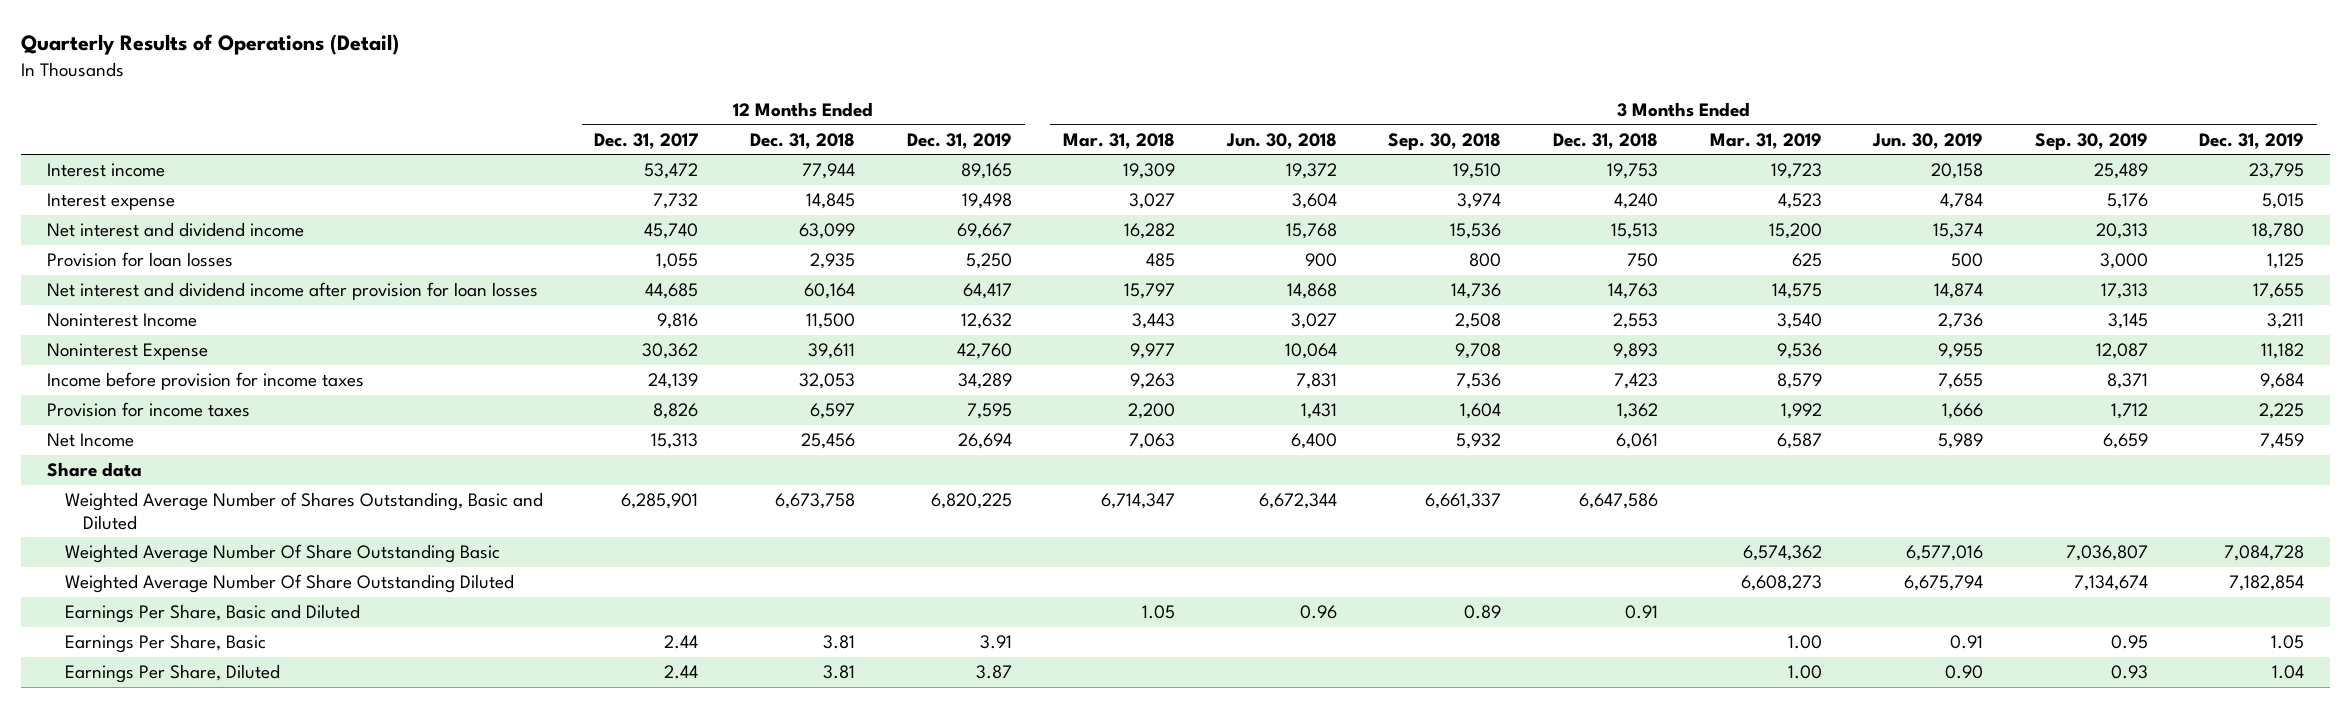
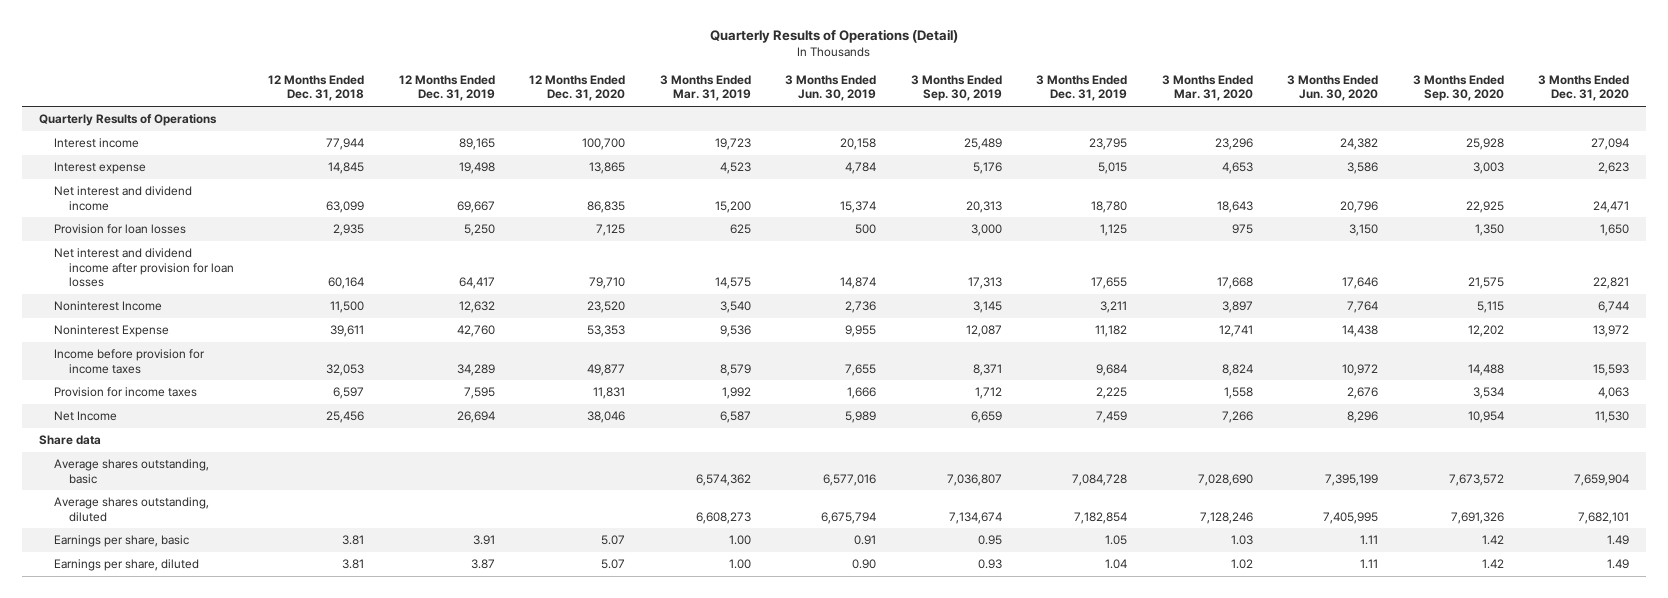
[594,132,699,149] Dec. 31, 2017 -> none
[1063,132,1176,149] Mar. 31, 2018 -> none
[1225,132,1337,149] Jun. 30, 2018 -> none
[1388,132,1502,150] Sep. 30, 2018 -> none
[1552,132,1658,149] Dec. 31, 2018 -> none
none -> [529,74,626,102] 12 Months Ended Dec. 31, 2020
none -> [1161,74,1253,102] 3 Months Ended Mar. 31, 2020
none -> [1287,74,1379,102] 3 Months Ended Jun. 30, 2020
none -> [1412,74,1504,102] 3 Months Ended Sep. 30, 2020
none -> [1538,74,1630,102] 3 Months Ended Dec. 31, 2020
none -> [38,114,217,127] Quarterly Results of Operations
[64,492,543,530] Weighted Average Number of Shares Outstanding, Basic and Diluted -> none
[64,604,360,624] Earnings Per Share, Basic and Diluted -> none
[64,544,500,564] Weighted Average Number Of Share Outstanding Basic -> [53,459,209,484] Average shares outstanding, basic
[64,574,514,594] Weighted Average Number Of Share Outstanding Diluted -> [53,497,209,522] Average shares outstanding, diluted
[64,634,266,654] Earnings Per Share, Basic -> [53,535,189,548] Earnings per share, basic
[64,664,280,684] Earnings Per Share, Diluted -> [53,559,199,572] Earnings per share, diluted

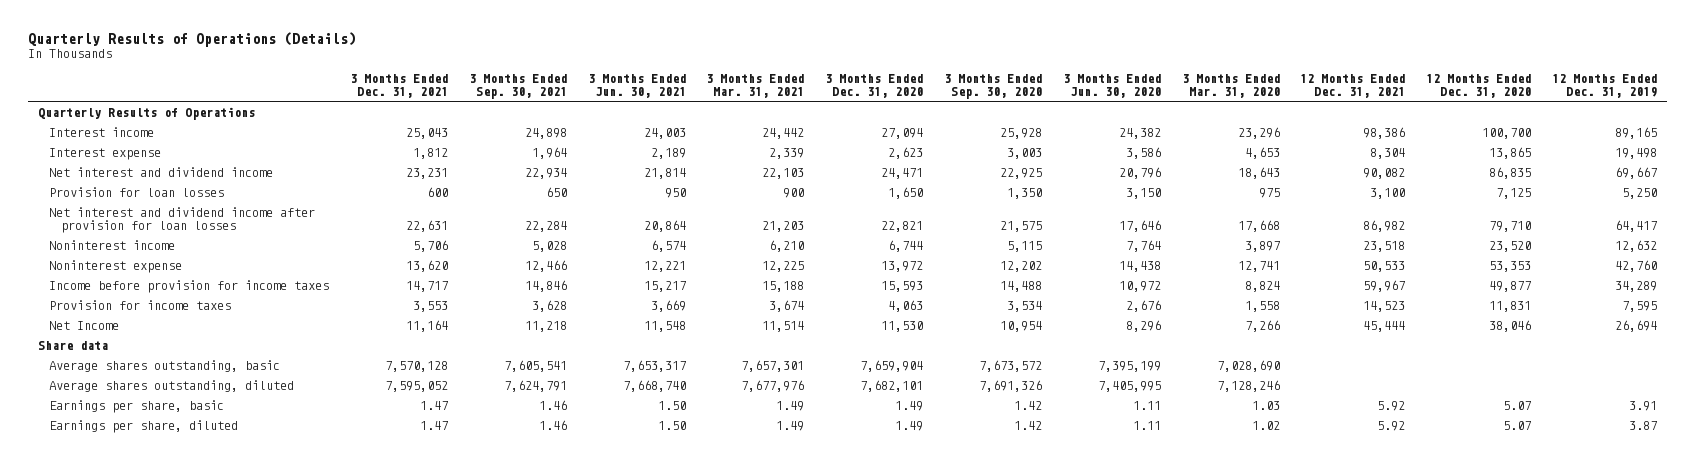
[709,28,958,43] Quarterly Results of Operations (Detail) -> [27,31,356,47] Quarterly Results of Operations (Details)
[268,74,365,102] 12 Months Ended Dec. 31, 2018 -> none
[659,74,751,102] 3 Months Ended Mar. 31, 2019 -> none
[785,74,877,102] 3 Months Ended Jun. 30, 2019 -> none
[910,74,1002,102] 3 Months Ended Sep. 30, 2019 -> none
[1036,74,1128,102] 3 Months Ended Dec. 31, 2019 -> none
none -> [350,73,449,99] 3 Months Ended Dec. 31, 2021
none -> [468,73,567,100] 3 Months Ended Sep. 30, 2021
none -> [587,73,686,99] 3 Months Ended Jun. 30, 2021
none -> [706,73,805,99] 3 Months Ended Mar. 31, 2021
none -> [1300,73,1406,99] 12 Months Ended Dec. 31, 2021
[53,301,162,312] Noninterest Income -> [49,239,176,250] Noninterest income
[53,325,169,338] Noninterest Expense -> [49,259,183,273] Noninterest expense

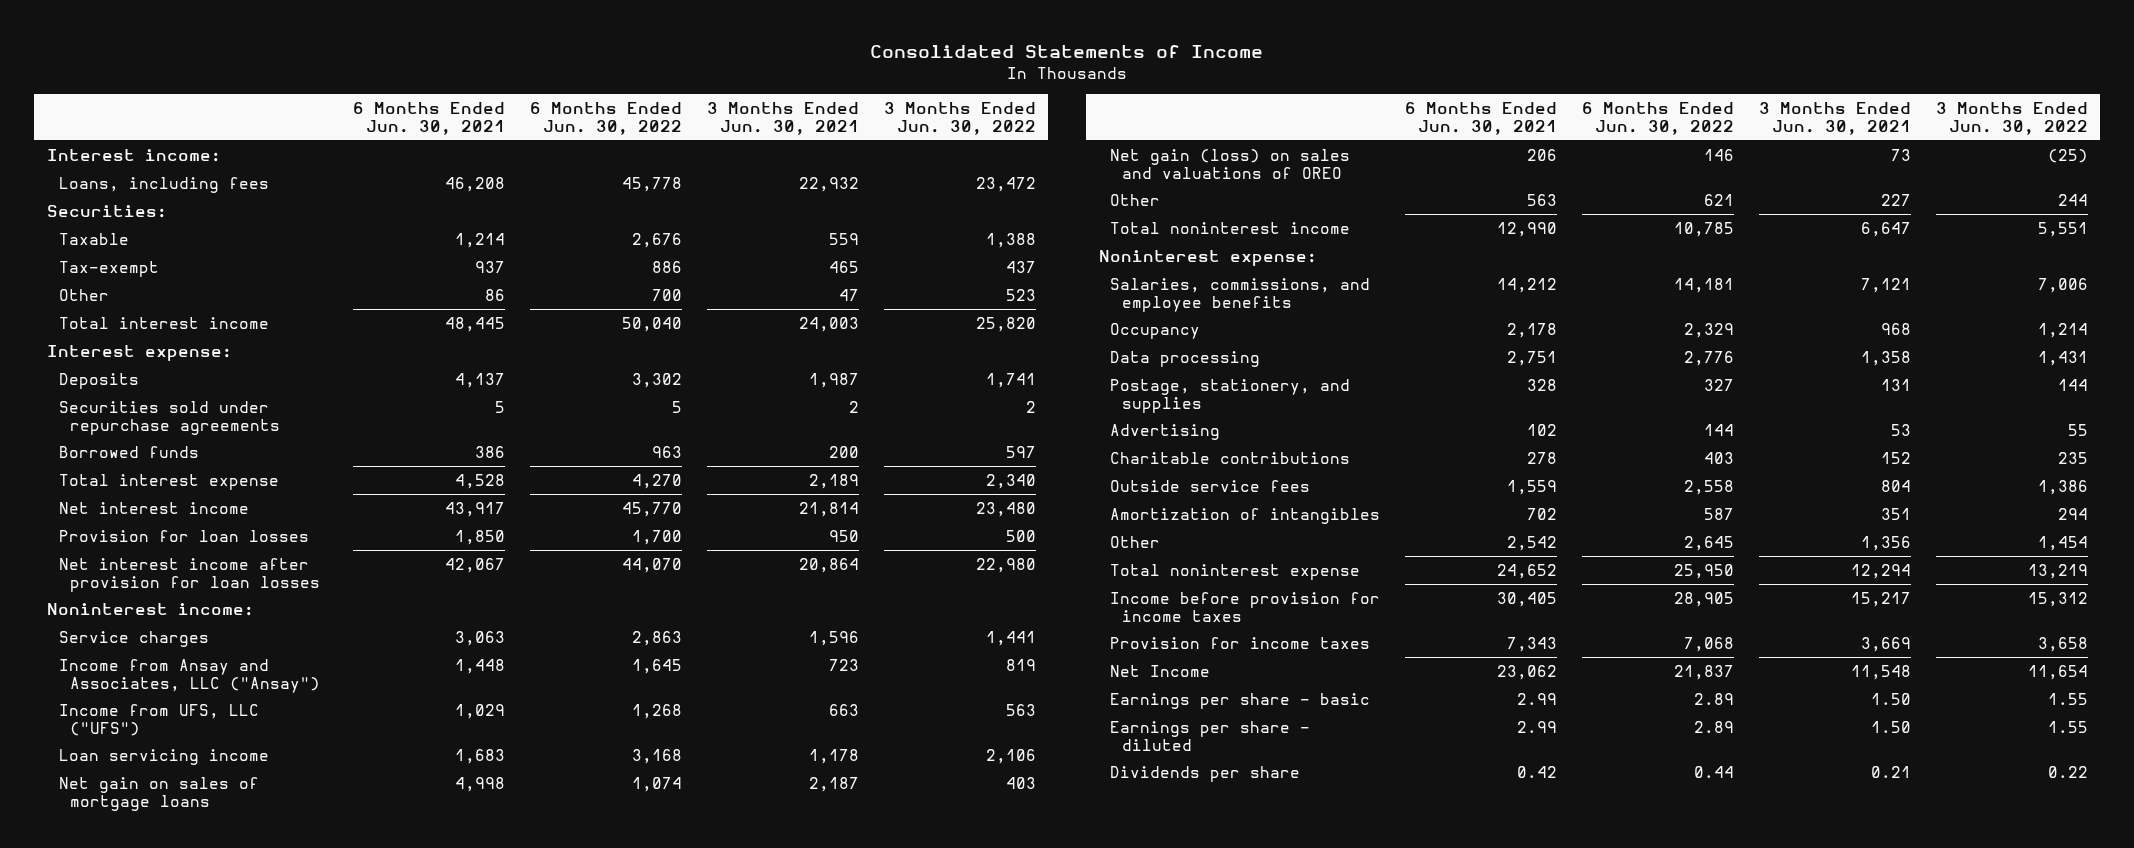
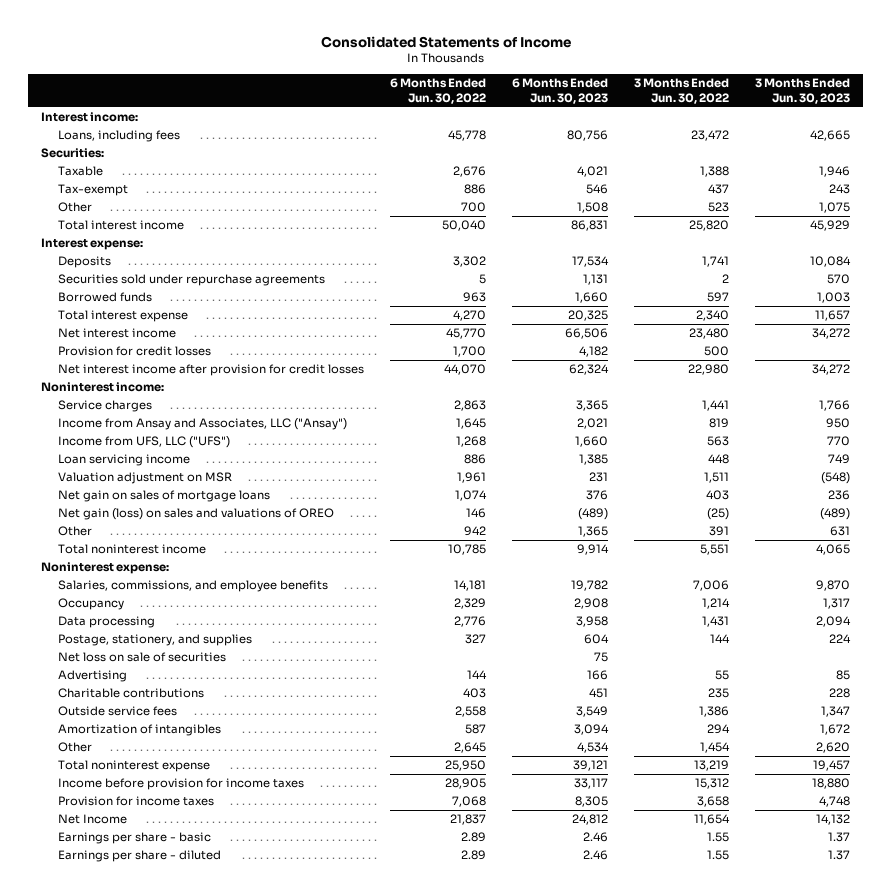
[353,101,506,135] 6 Months Ended Jun. 30, 2021 -> none
[706,101,859,135] 3 Months Ended Jun. 30, 2021 -> none
none -> [511,78,608,105] 6 Months Ended Jun. 30, 2023
none -> [754,78,850,105] 3 Months Ended Jun. 30, 2023
[58,529,309,542] Provision for loan losses -> [58,346,212,357] Provision for credit losses
[58,557,321,592] Net interest income after provision for loan losses -> [58,364,365,377] Net interest income after provision for credit losses
[632,748,683,764] 3,168 -> [464,454,487,465] 886
[985,748,1036,764] 2,106 -> [707,454,729,465] 448
none -> [58,472,233,485] Valuation adjustment on MSR
[1704,193,1735,206] 621 -> [464,526,487,537] 942
[2057,193,2088,206] 244 -> [708,526,729,537] 391
none -> [58,652,227,663] Net loss on sale of securities
[1110,765,1301,782] Dividends per share -> none

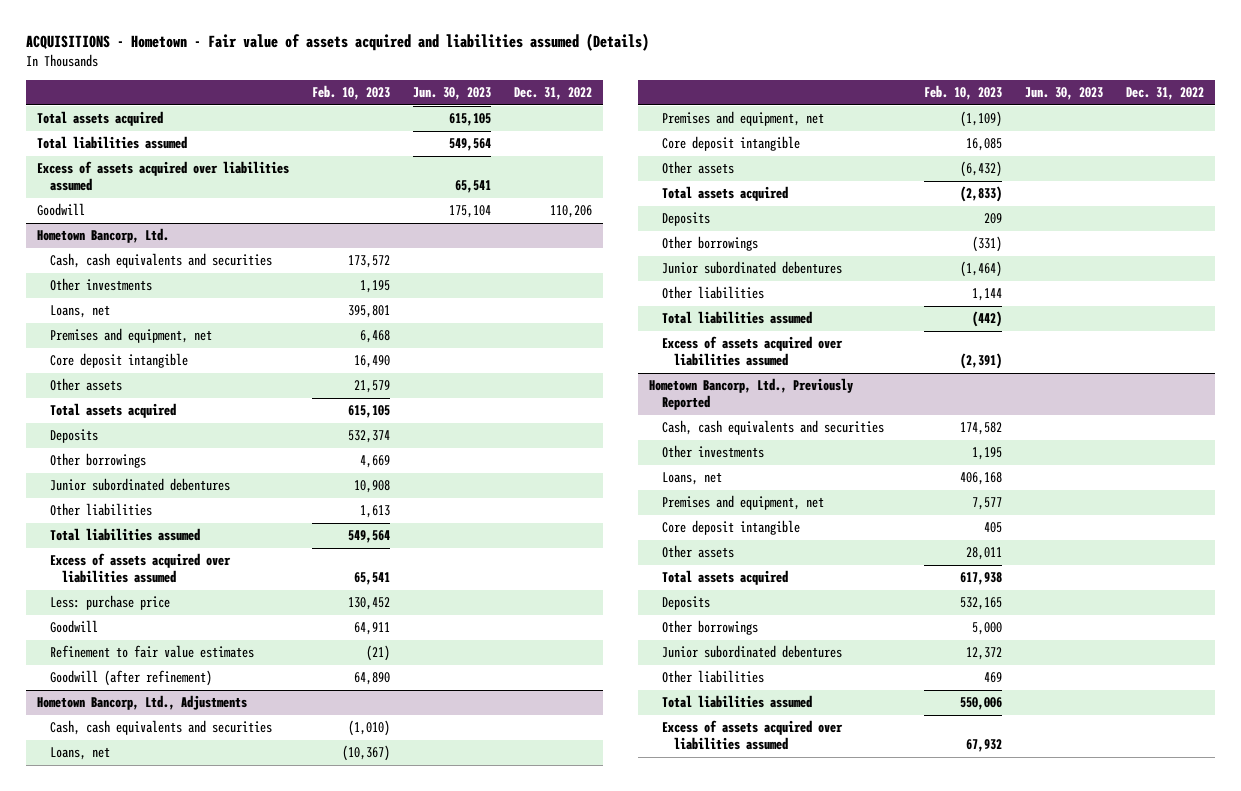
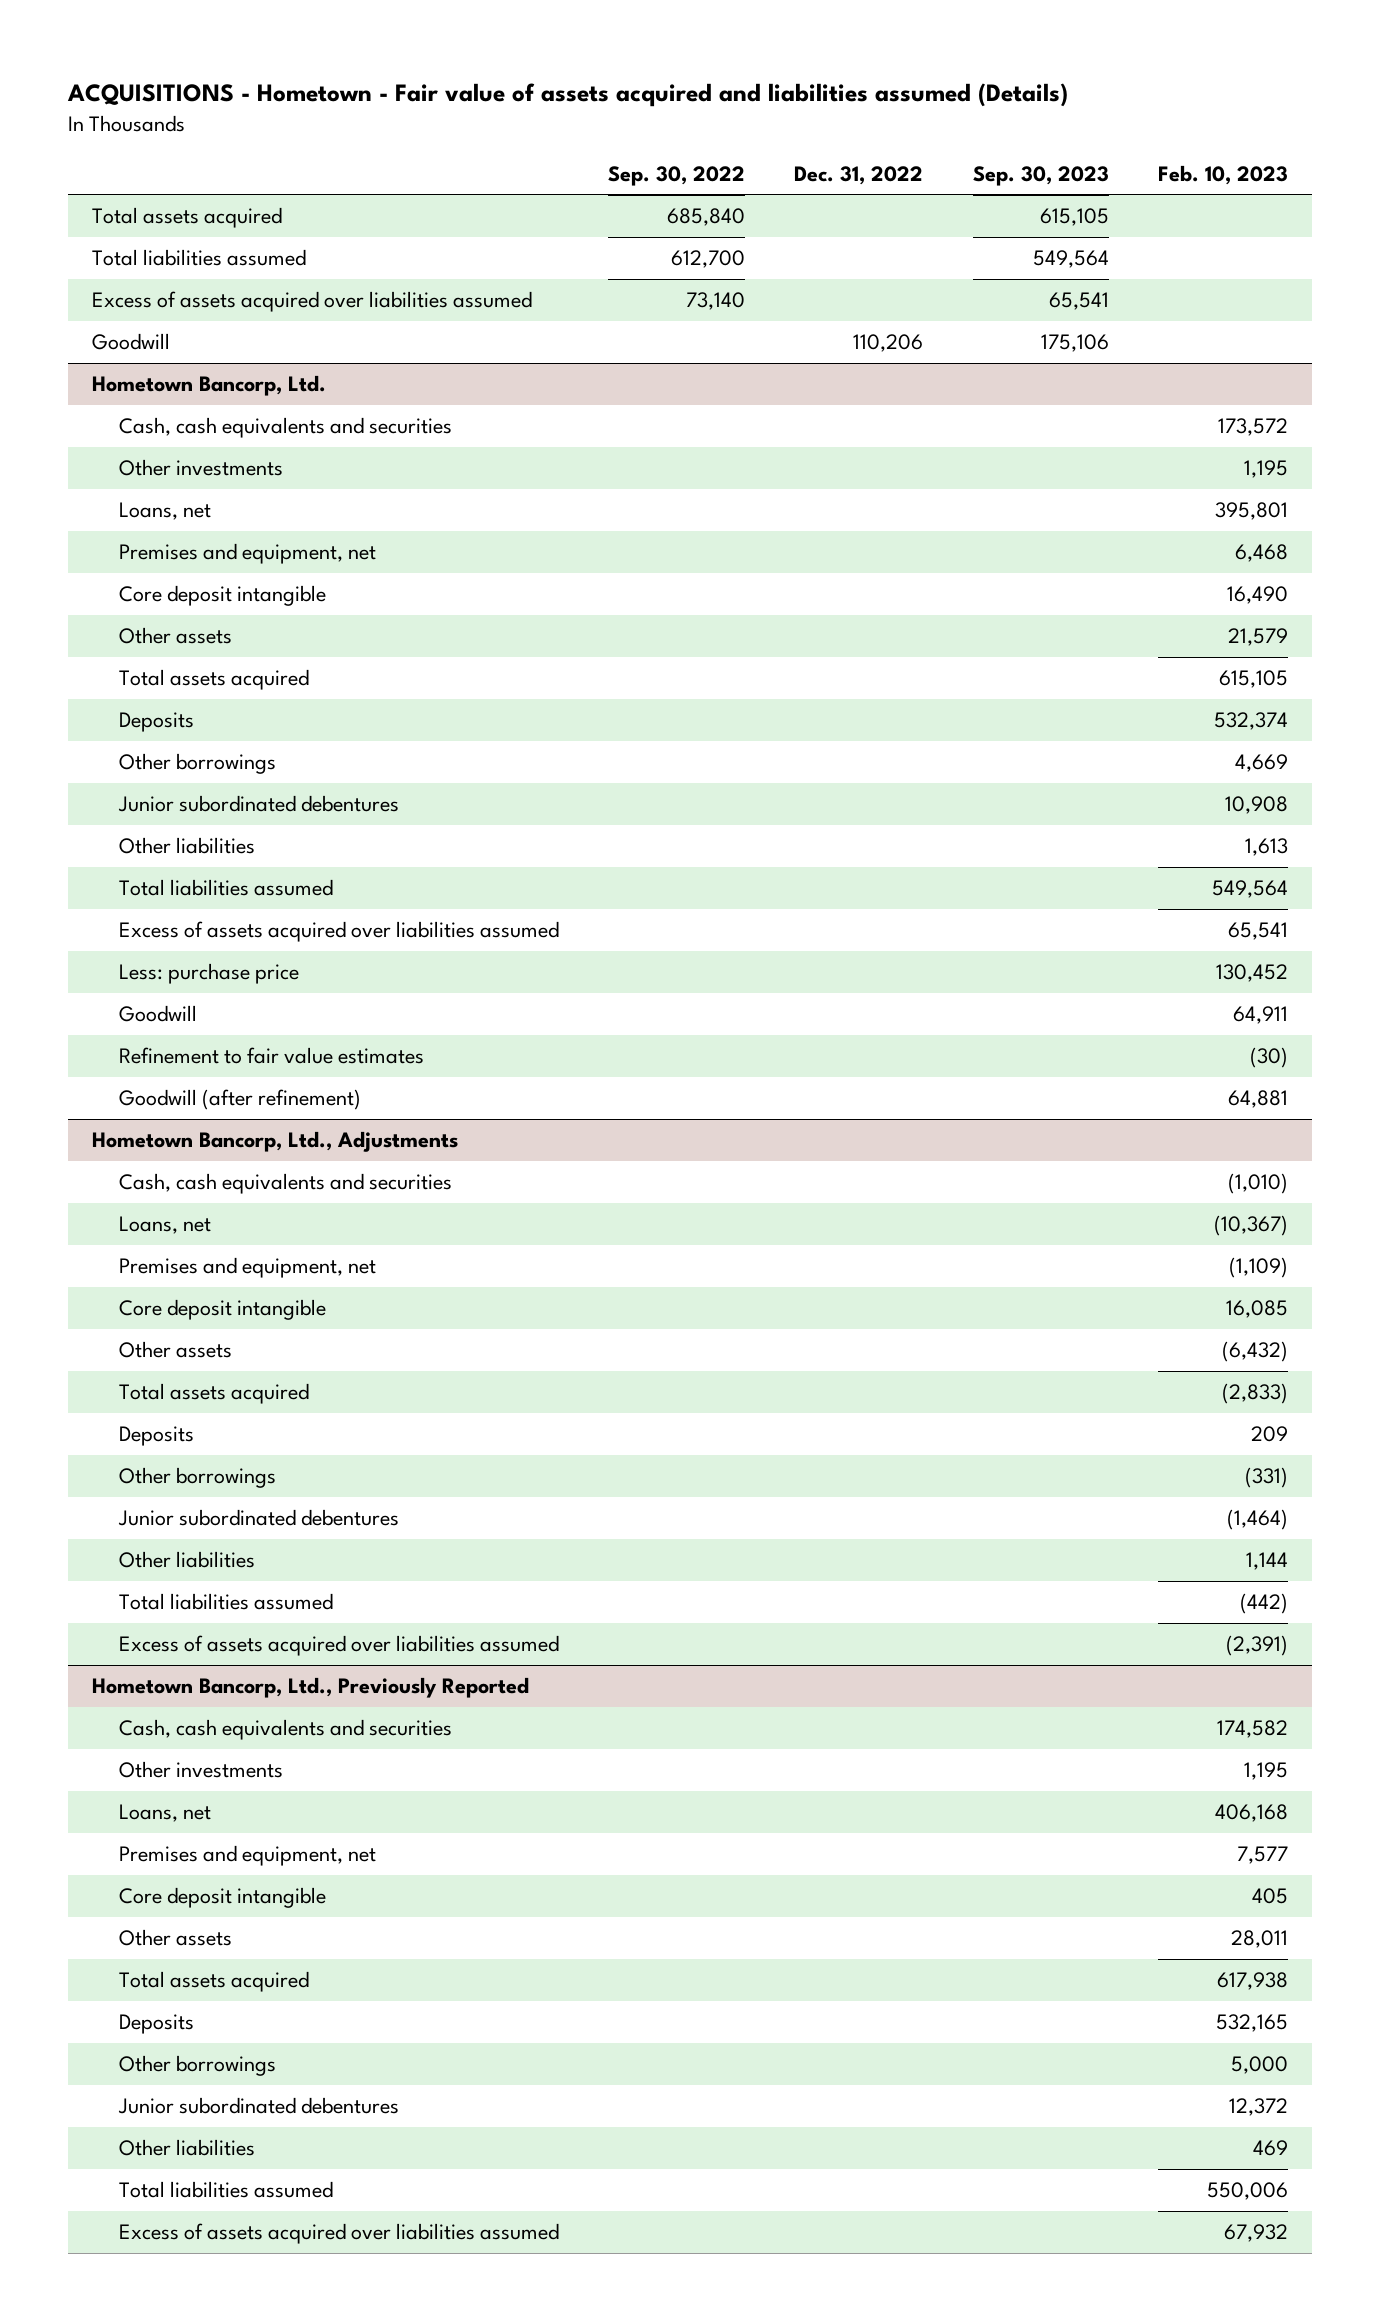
[413,87,492,101] Jun. 30, 2023 -> none
none -> [608,165,746,186] Sep. 30, 2022
none -> [972,165,1109,186] Sep. 30, 2023
[366,645,391,662] (21) -> [1249,1047,1288,1069] (30)
[354,672,391,686] 64,890 -> [1227,1090,1288,1109] 64,881

